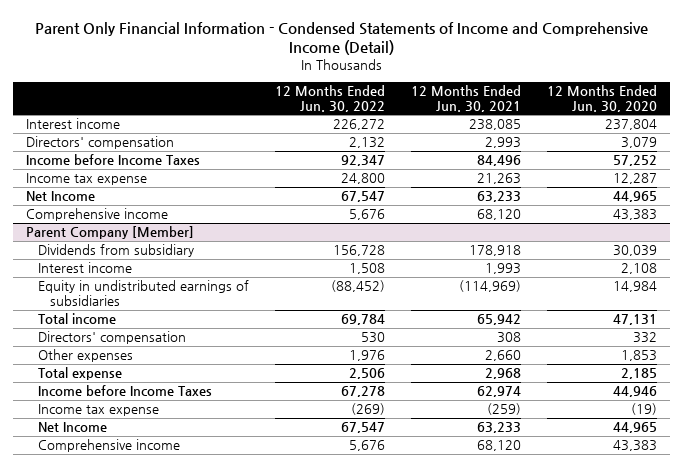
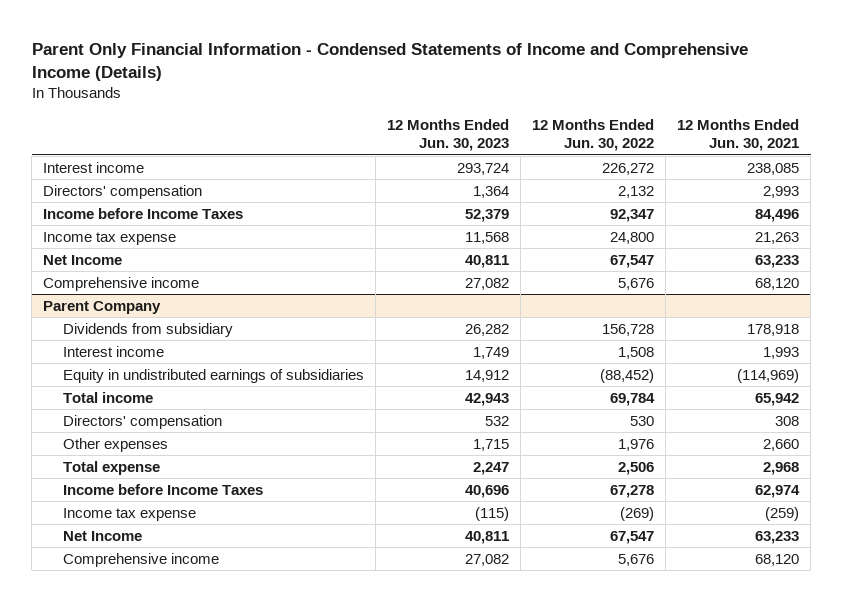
[34,21,648,56] Parent Only Financial Information - Condensed Statements of Income and Comprehensive Income (Detail) -> [31,43,748,82] Parent Only Financial Information - Condensed Statements of Income and Comprehensive Income (Details)
[547,85,658,112] 12 Months Ended Jun. 30, 2020 -> none
none -> [387,118,510,152] 12 Months Ended Jun. 30, 2023
[26,226,195,240] Parent Company [Member] -> [43,300,162,314] Parent Company

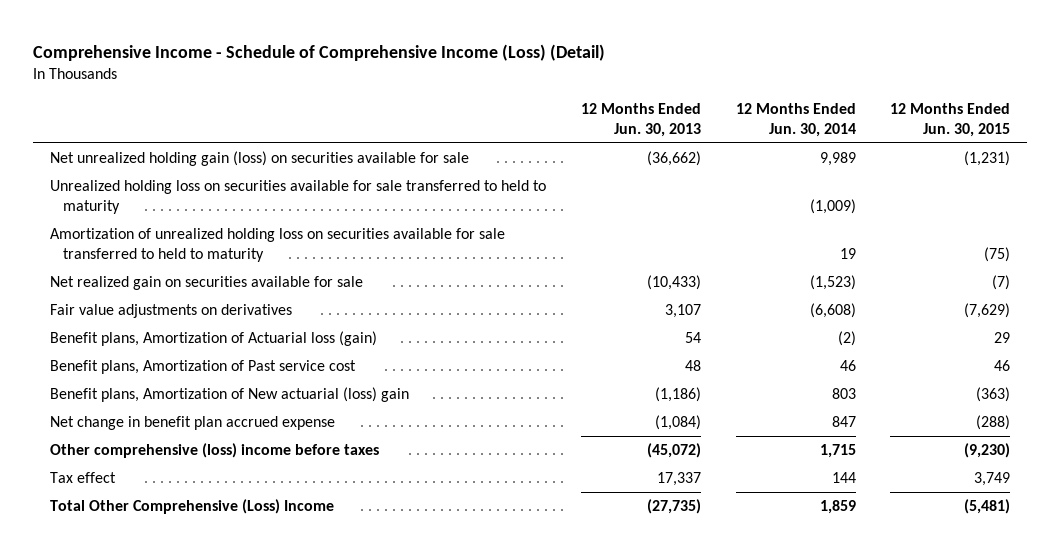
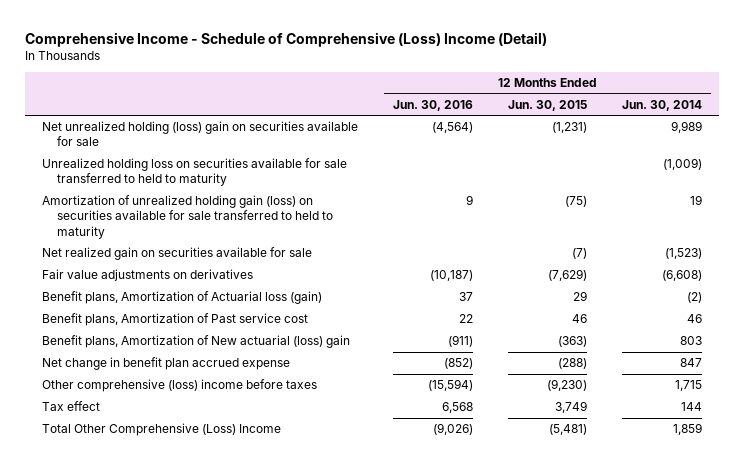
[33,43,606,61] Comprehensive Income - Schedule of Comprehensive Income (Loss) (Detail) -> [24,31,547,47] Comprehensive Income - Schedule of Comprehensive (Loss) Income (Detail)
[580,103,701,137] 12 Months Ended Jun. 30, 2013 -> none
none -> [393,99,474,111] Jun. 30, 2016
[50,151,470,167] Net unrealized holding gain (loss) on securities available for sale -> [42,121,359,147] Net unrealized holding (loss) gain on securities available for sale
[50,228,506,262] Amortization of unrealized holding loss on securities available for sale transferred to held to maturity -> [42,195,333,239] Amortization of unrealized holding gain (loss) on securities available for sale transferred to held to maturity

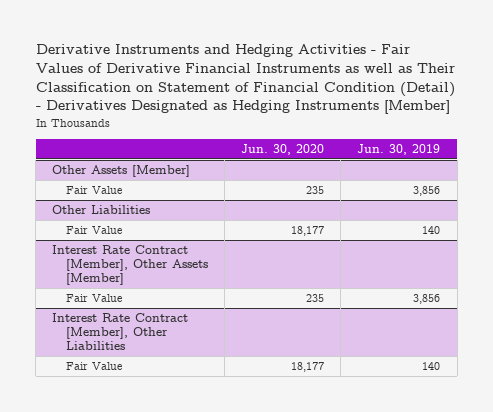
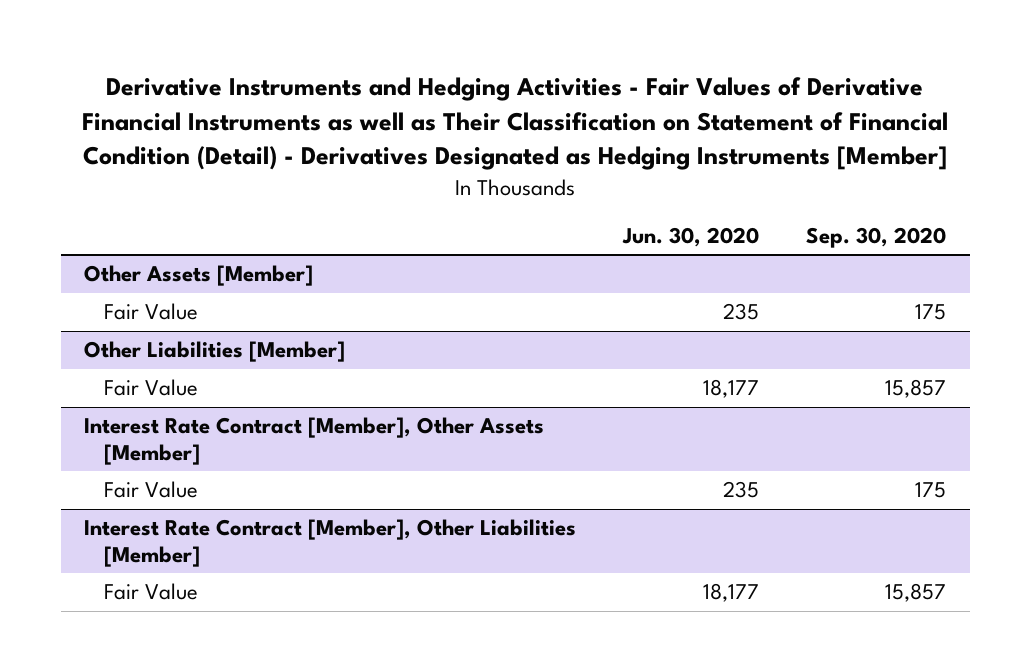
[357,143,441,155] Jun. 30, 2019 -> none
none -> [806,226,947,248] Sep. 30, 2020
[52,205,151,215] Other Liabilities -> [84,341,346,363] Other Liabilities [Member]
[52,313,189,351] Interest Rate Contract [Member], Other Liabilities -> [84,519,577,567] Interest Rate Contract [Member], Other Liabilities [Member]

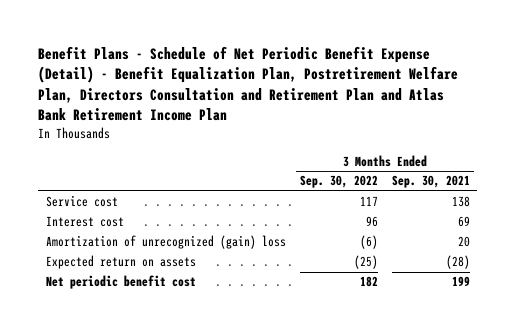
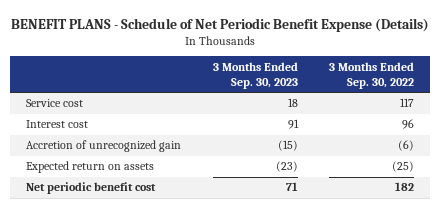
[38,45,459,122] Benefit Plans - Schedule of Net Periodic Benefit Expense (Detail) - Benefit Equalization Plan, Postretirement Welfare Plan, Directors Consultation and Retirement Plan and Atlas Bank Retirement Income Plan -> [11,17,430,32] BENEFIT PLANS - Schedule of Net Periodic Benefit Expense (Details)
[392,175,471,189] Sep. 30, 2021 -> none
none -> [212,61,298,89] 3 Months Ended Sep. 30, 2023
[45,235,286,250] Amortization of unrecognized (gain) loss -> [26,140,182,153] Accretion of unrecognized gain

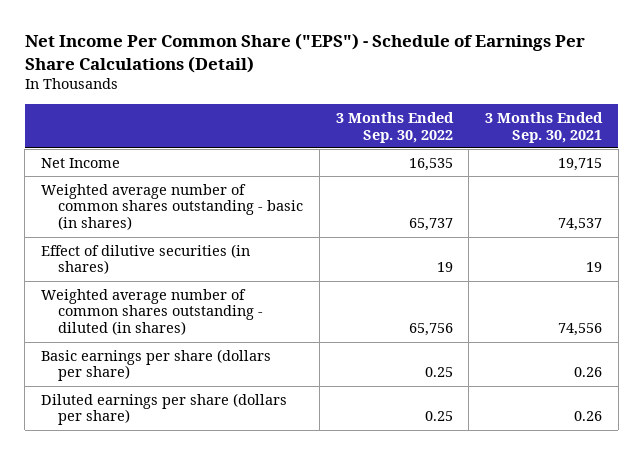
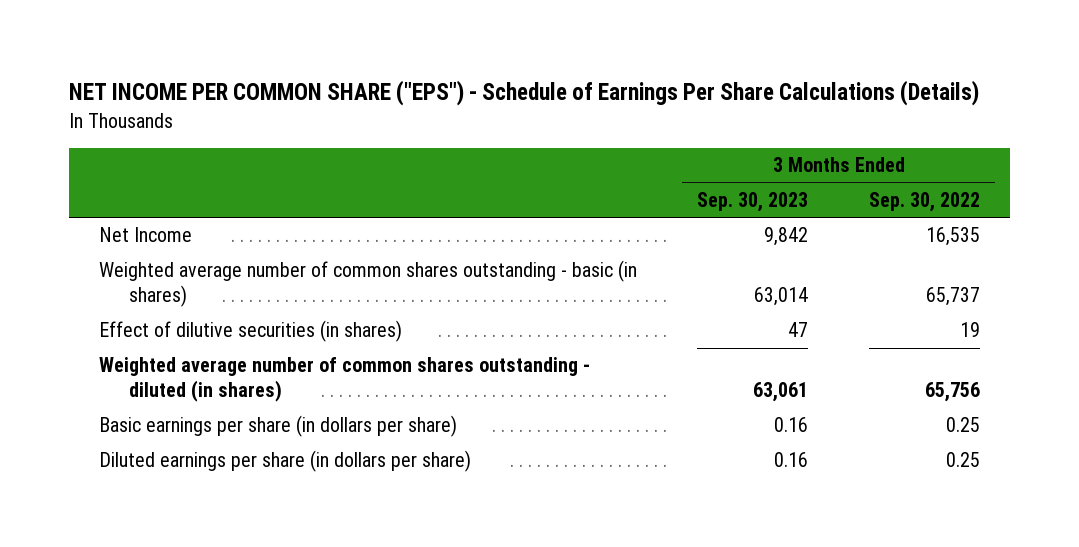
[24,33,585,73] Net Income Per Common Share ("EPS") - Schedule of Earnings Per Share Calculations (Detail) -> [69,80,980,107] NET INCOME PER COMMON SHARE ("EPS") - Schedule of Earnings Per Share Calculations (Details)
[485,111,604,143] 3 Months Ended Sep. 30, 2021 -> none
none -> [697,191,809,212] Sep. 30, 2023
[40,348,271,382] Basic earnings per share (dollars per share) -> [99,415,458,438] Basic earnings per share (in dollars per share)
[40,392,287,426] Diluted earnings per share (dollars per share) -> [99,450,472,473] Diluted earnings per share (in dollars per share)

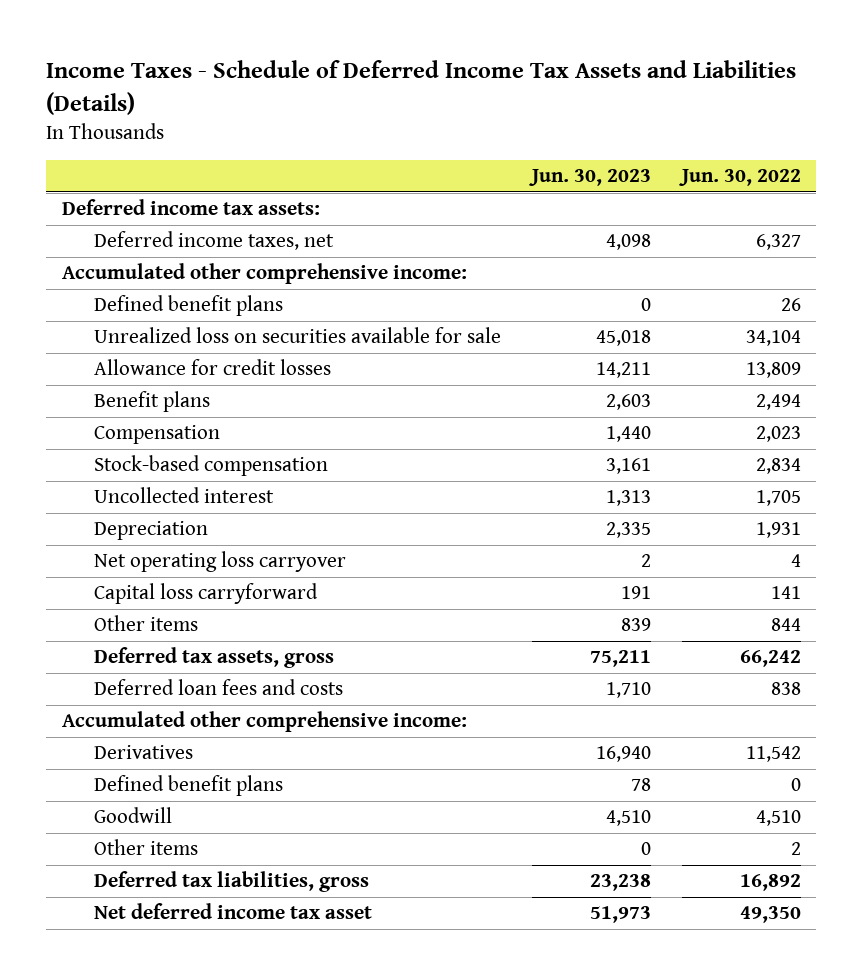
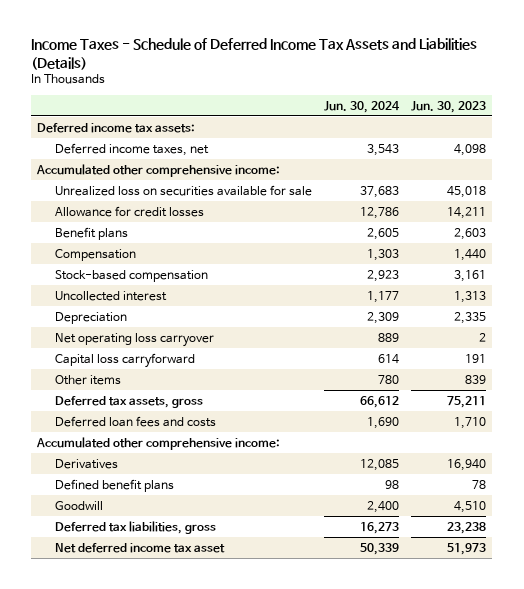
[678,169,801,187] Jun. 30, 2022 -> none
none -> [324,100,401,113] Jun. 30, 2024
[93,295,283,317] Defined benefit plans -> none
[93,839,198,856] Other items -> none

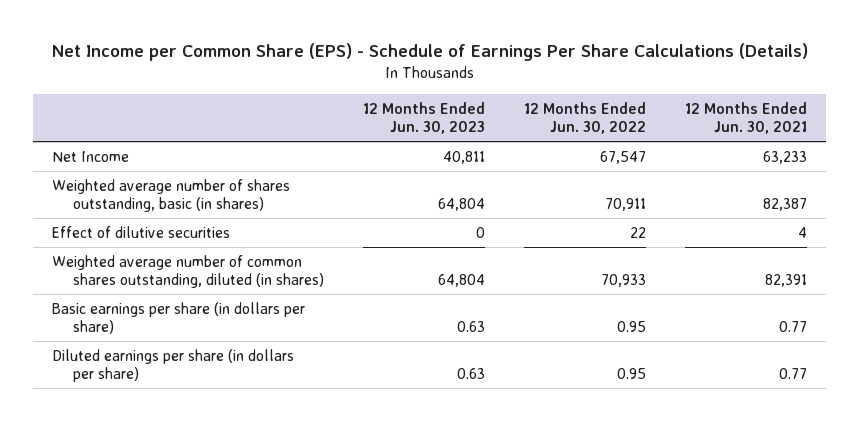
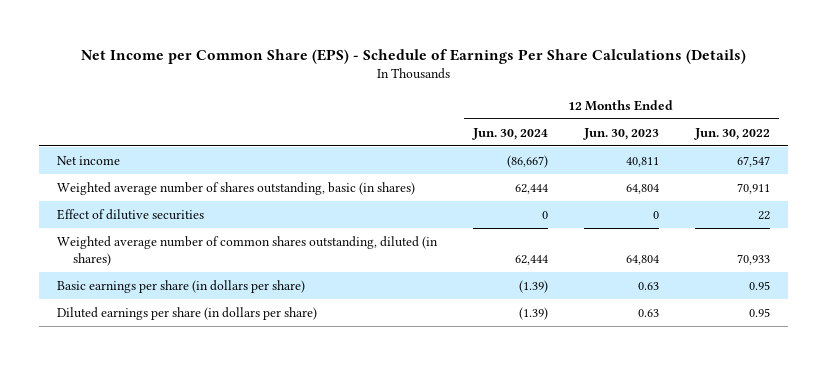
[684,101,807,135] 12 Months Ended Jun. 30, 2021 -> none
none -> [472,127,549,140] Jun. 30, 2024
[52,150,130,162] Net Income -> [57,155,121,165] Net income

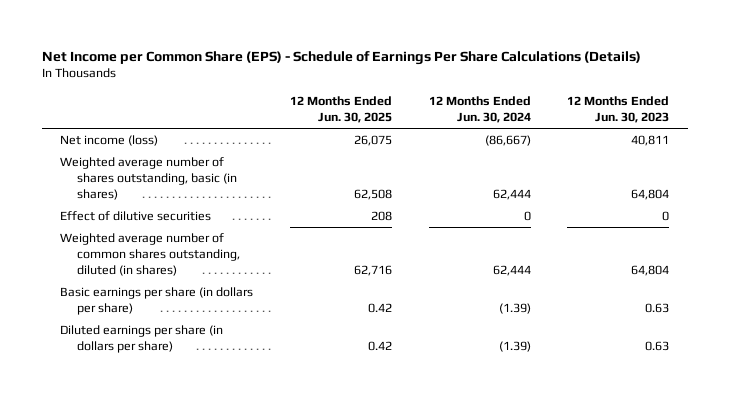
[693,127,770,140] Jun. 30, 2022 -> none
none -> [289,96,392,123] 12 Months Ended Jun. 30, 2025
[57,155,121,165] Net income -> [60,135,159,147] Net income (loss)

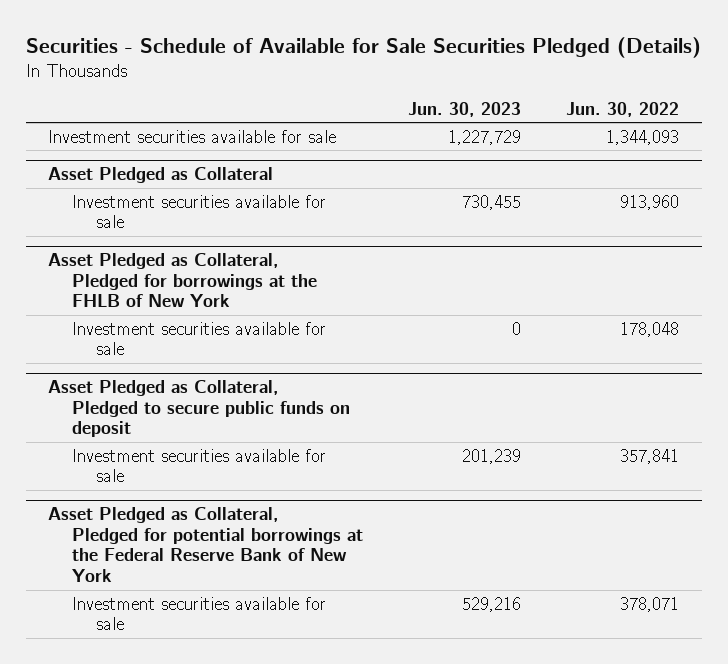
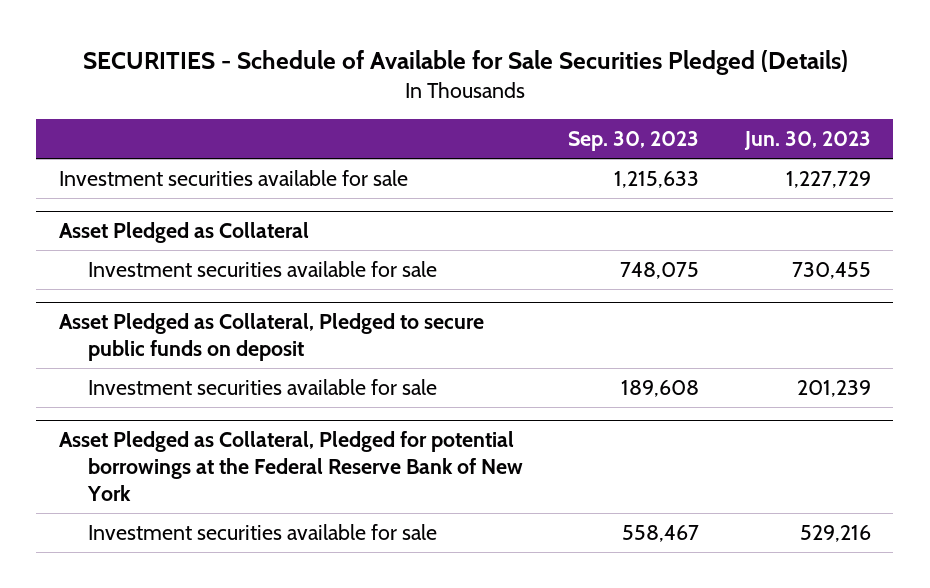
[25,37,701,59] Securities - Schedule of Available for Sale Securities Pledged (Details) -> [82,50,848,76] SECURITIES - Schedule of Available for Sale Securities Pledged (Details)
[566,101,680,117] Jun. 30, 2022 -> none
none -> [568,131,700,152] Sep. 30, 2023
[48,253,318,308] Asset Pledged as Collateral, Pledged for borrowings at the FHLB of New York -> none
[72,321,327,356] Investment securities available for sale -> none

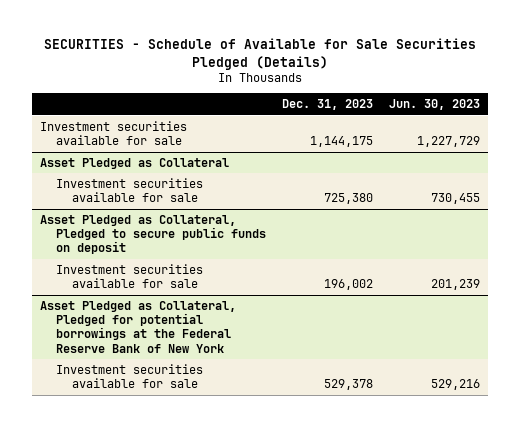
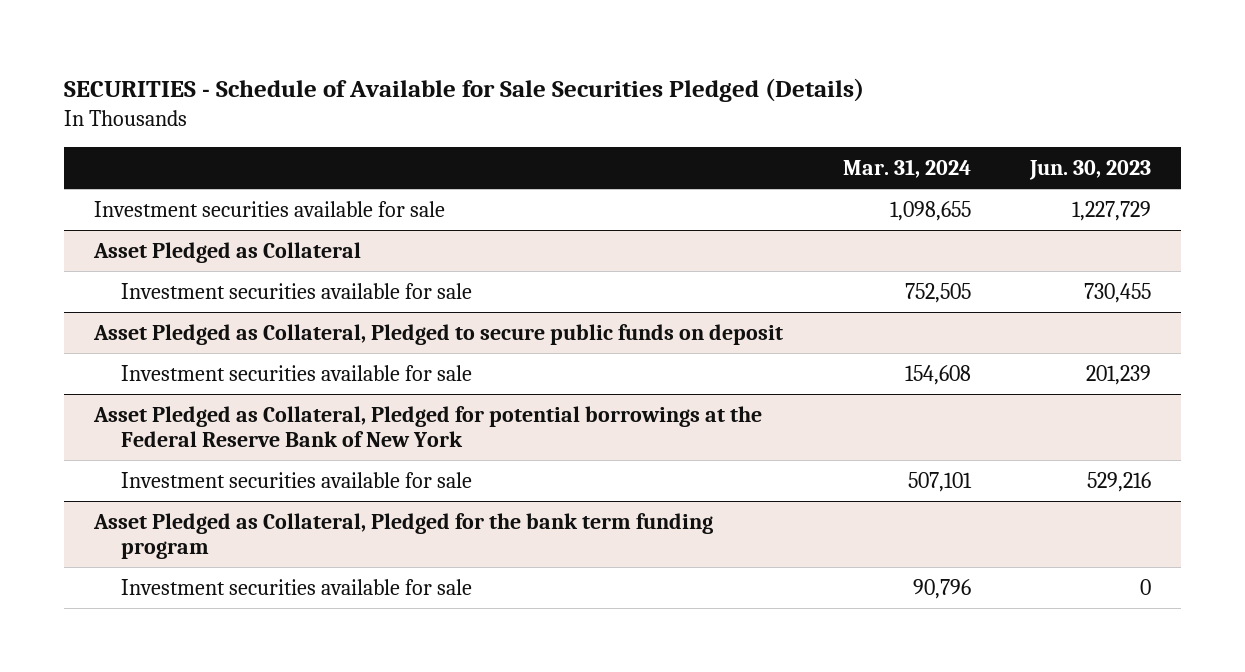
[281,99,373,111] Dec. 31, 2023 -> none
none -> [842,158,971,178] Mar. 31, 2024
none -> [92,512,713,560] Asset Pledged as Collateral, Pledged for the bank term funding program
none -> [121,578,473,595] Investment securities available for sale

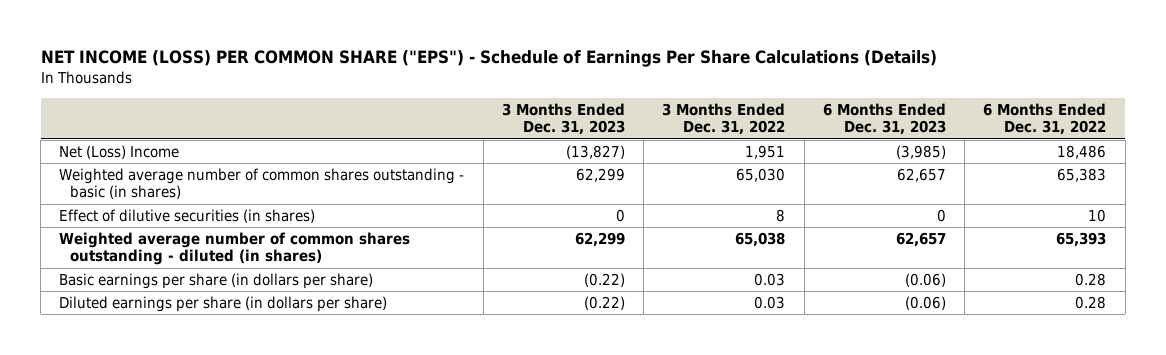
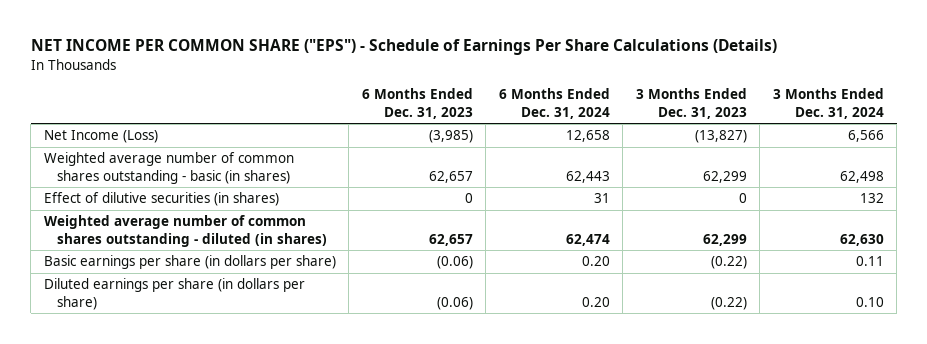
[40,50,937,68] NET INCOME (LOSS) PER COMMON SHARE ("EPS") - Schedule of Earnings Per Share Calculations (Details) -> [30,39,777,56] NET INCOME PER COMMON SHARE ("EPS") - Schedule of Earnings Per Share Calculations (Details)
[662,102,786,136] 3 Months Ended Dec. 31, 2022 -> none
[983,102,1107,136] 6 Months Ended Dec. 31, 2022 -> none
none -> [498,88,610,119] 6 Months Ended Dec. 31, 2024
none -> [772,88,884,119] 3 Months Ended Dec. 31, 2024
[59,144,180,159] Net (Loss) Income -> [43,130,158,144] Net Income (Loss)

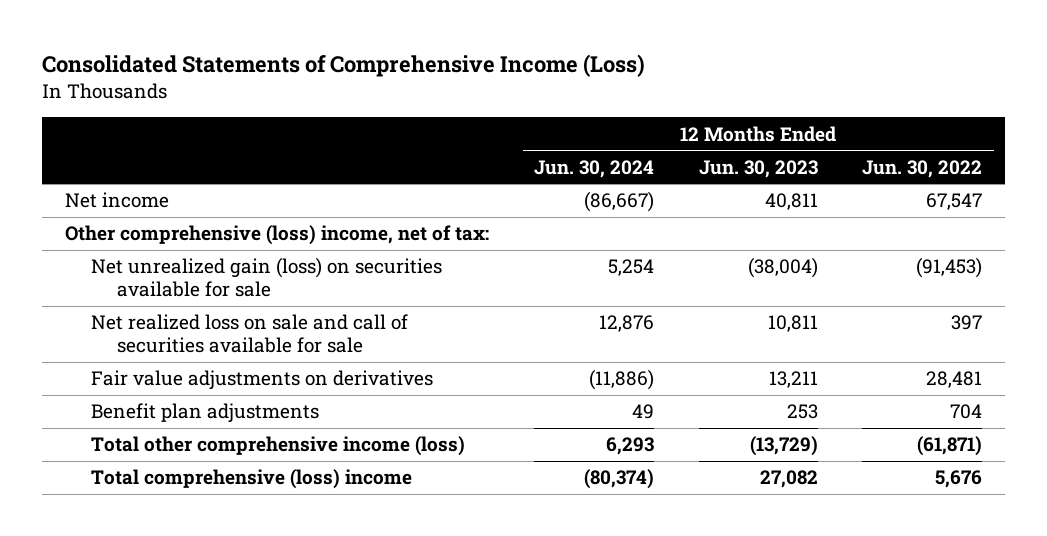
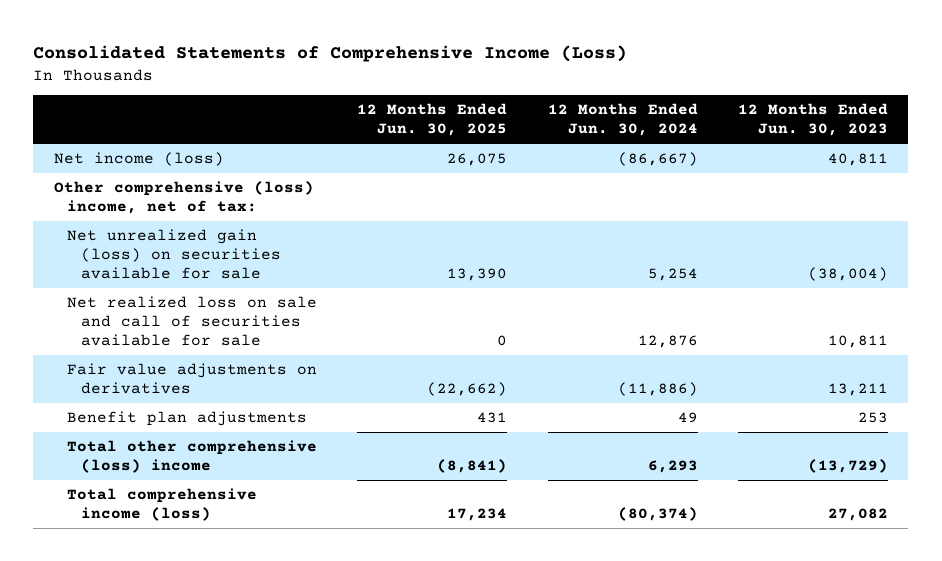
[862,159,983,178] Jun. 30, 2022 -> none
none -> [357,103,508,137] 12 Months Ended Jun. 30, 2025
[64,192,169,209] Net income -> [53,152,224,167] Net income (loss)
[90,436,465,457] Total other comprehensive income (loss) -> [67,440,318,473] Total other comprehensive (loss) income
[90,469,412,490] Total comprehensive (loss) income -> [67,488,258,521] Total comprehensive income (loss)

